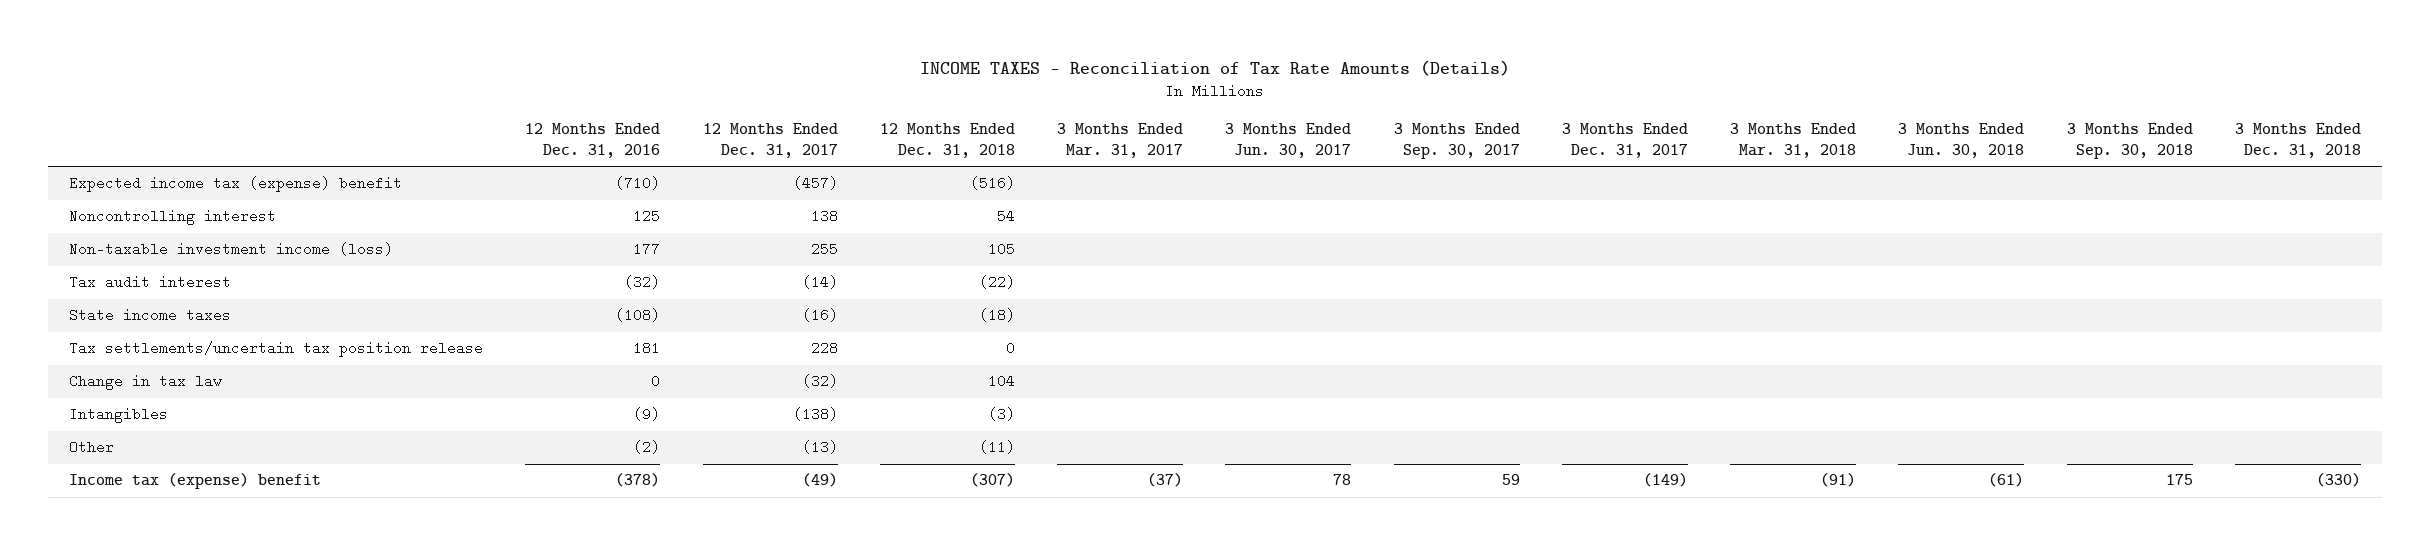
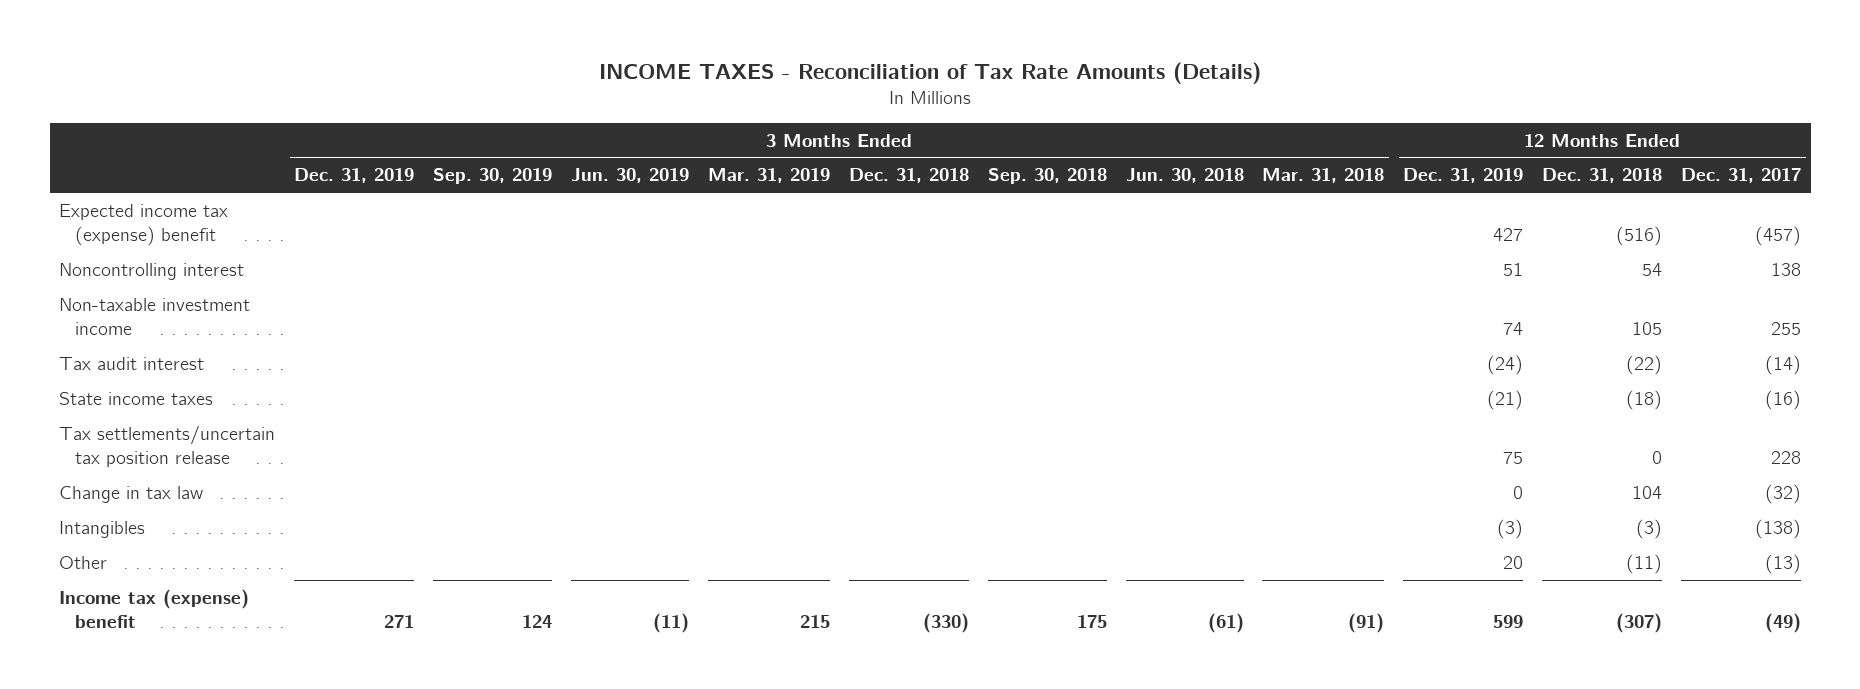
[525,122,661,158] 12 Months Ended Dec. 31, 2016 -> none
[1057,122,1184,158] 3 Months Ended Mar. 31, 2017 -> none
[1225,122,1352,158] 3 Months Ended Jun. 30, 2017 -> none
[1393,122,1520,159] 3 Months Ended Sep. 30, 2017 -> none
[1561,122,1688,158] 3 Months Ended Dec. 31, 2017 -> none
none -> [294,168,415,184] Dec. 31, 2019
none -> [433,168,553,185] Sep. 30, 2019
none -> [571,168,690,184] Jun. 30, 2019
none -> [707,168,830,184] Mar. 31, 2019
none -> [1403,168,1524,184] Dec. 31, 2019
[69,242,394,257] Non-taxable investment income (loss) -> [59,297,251,335] Non-taxable investment income

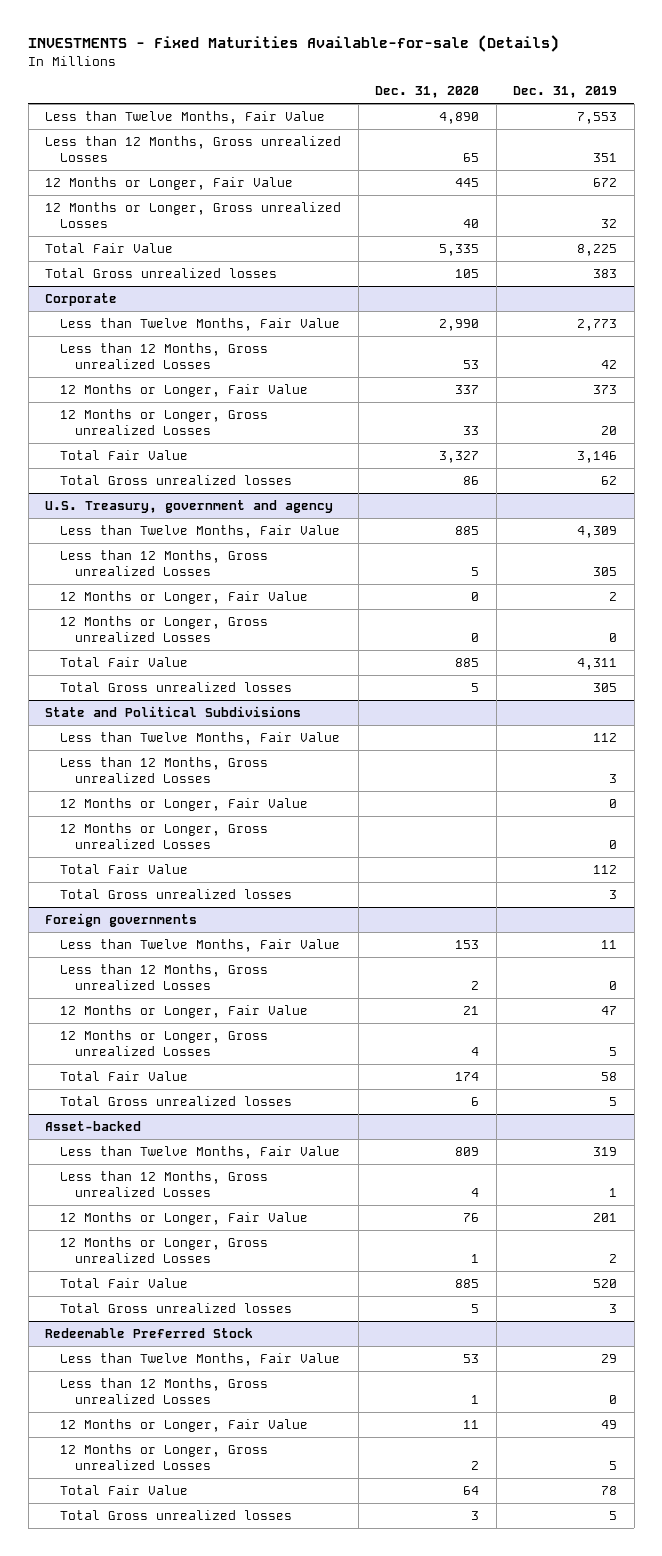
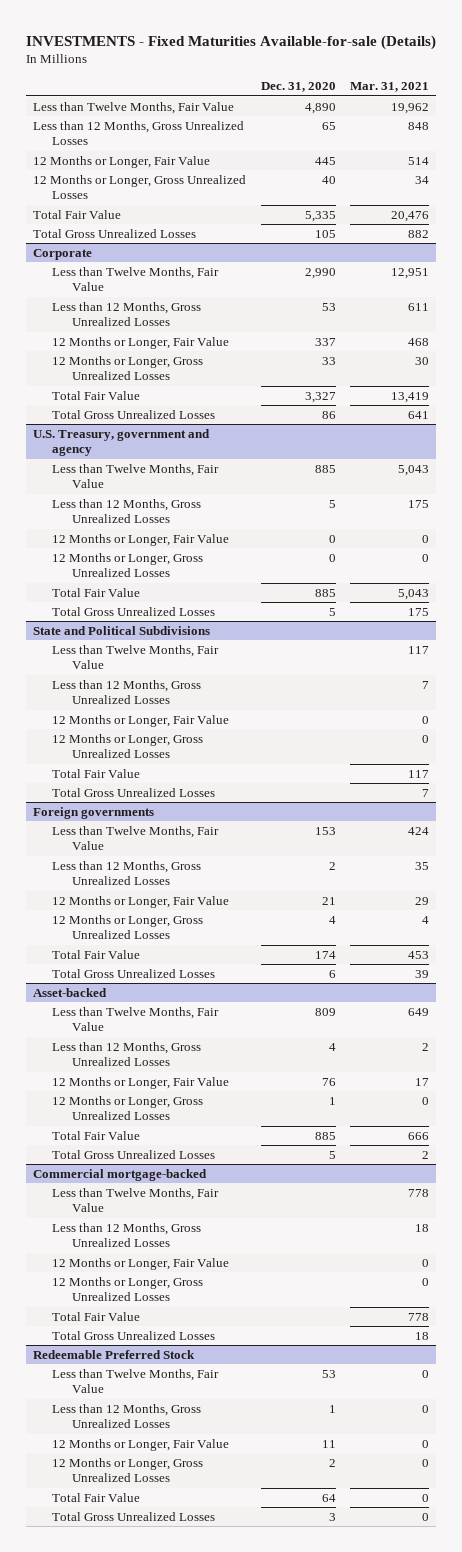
[513,86,618,99] Dec. 31, 2019 -> none
none -> [349,82,429,93] Mar. 31, 2021
[45,135,342,163] Less than 12 Months, Gross unrealized Losses -> [33,120,245,146] Less than 12 Months, Gross Unrealized Losses
[45,201,342,229] 12 Months or Longer, Gross unrealized Losses -> [33,174,247,200] 12 Months or Longer, Gross Unrealized Losses
[45,267,278,278] Total Gross unrealized losses -> [33,228,197,238] Total Gross Unrealized Losses
[60,342,269,370] Less than 12 Months, Gross unrealized Losses -> [52,301,202,327] Less than 12 Months, Gross Unrealized Losses
[60,408,269,436] 12 Months or Longer, Gross unrealized Losses -> [52,355,204,381] 12 Months or Longer, Gross Unrealized Losses
[60,474,293,485] Total Gross unrealized losses -> [52,409,216,419] Total Gross Unrealized Losses
[60,549,269,577] Less than 12 Months, Gross unrealized Losses -> [52,498,202,524] Less than 12 Months, Gross Unrealized Losses
[60,615,269,643] 12 Months or Longer, Gross unrealized Losses -> [52,552,204,578] 12 Months or Longer, Gross Unrealized Losses
[60,681,293,692] Total Gross unrealized losses -> [52,606,216,616] Total Gross Unrealized Losses
[60,756,269,784] Less than 12 Months, Gross unrealized Losses -> [52,679,202,705] Less than 12 Months, Gross Unrealized Losses
[60,822,269,850] 12 Months or Longer, Gross unrealized Losses -> [52,733,204,759] 12 Months or Longer, Gross Unrealized Losses
[60,888,293,899] Total Gross unrealized losses -> [52,787,216,797] Total Gross Unrealized Losses
[60,963,269,991] Less than 12 Months, Gross unrealized Losses -> [52,860,202,886] Less than 12 Months, Gross Unrealized Losses
[60,1029,269,1057] 12 Months or Longer, Gross unrealized Losses -> [52,914,204,940] 12 Months or Longer, Gross Unrealized Losses
[60,1095,293,1106] Total Gross unrealized losses -> [52,968,216,978] Total Gross Unrealized Losses
[60,1170,269,1198] Less than 12 Months, Gross unrealized Losses -> [52,1041,202,1067] Less than 12 Months, Gross Unrealized Losses
[60,1236,269,1264] 12 Months or Longer, Gross unrealized Losses -> [52,1095,204,1121] 12 Months or Longer, Gross Unrealized Losses
[60,1302,293,1313] Total Gross unrealized losses -> [52,1149,216,1159] Total Gross Unrealized Losses
none -> [33,1168,208,1181] Commercial mortgage-backed
none -> [52,1187,220,1213] Less than Twelve Months, Fair Value
none -> [52,1222,202,1248] Less than 12 Months, Gross Unrealized Losses
none -> [52,1257,230,1270] 12 Months or Longer, Fair Value
none -> [52,1276,204,1302] 12 Months or Longer, Gross Unrealized Losses
none -> [52,1311,141,1321] Total Fair Value
none -> [52,1330,216,1340] Total Gross Unrealized Losses
[60,1377,269,1405] Less than 12 Months, Gross unrealized Losses -> [52,1403,202,1429] Less than 12 Months, Gross Unrealized Losses
[60,1443,269,1471] 12 Months or Longer, Gross unrealized Losses -> [52,1457,204,1483] 12 Months or Longer, Gross Unrealized Losses
[60,1509,293,1520] Total Gross unrealized losses -> [52,1511,216,1521] Total Gross Unrealized Losses

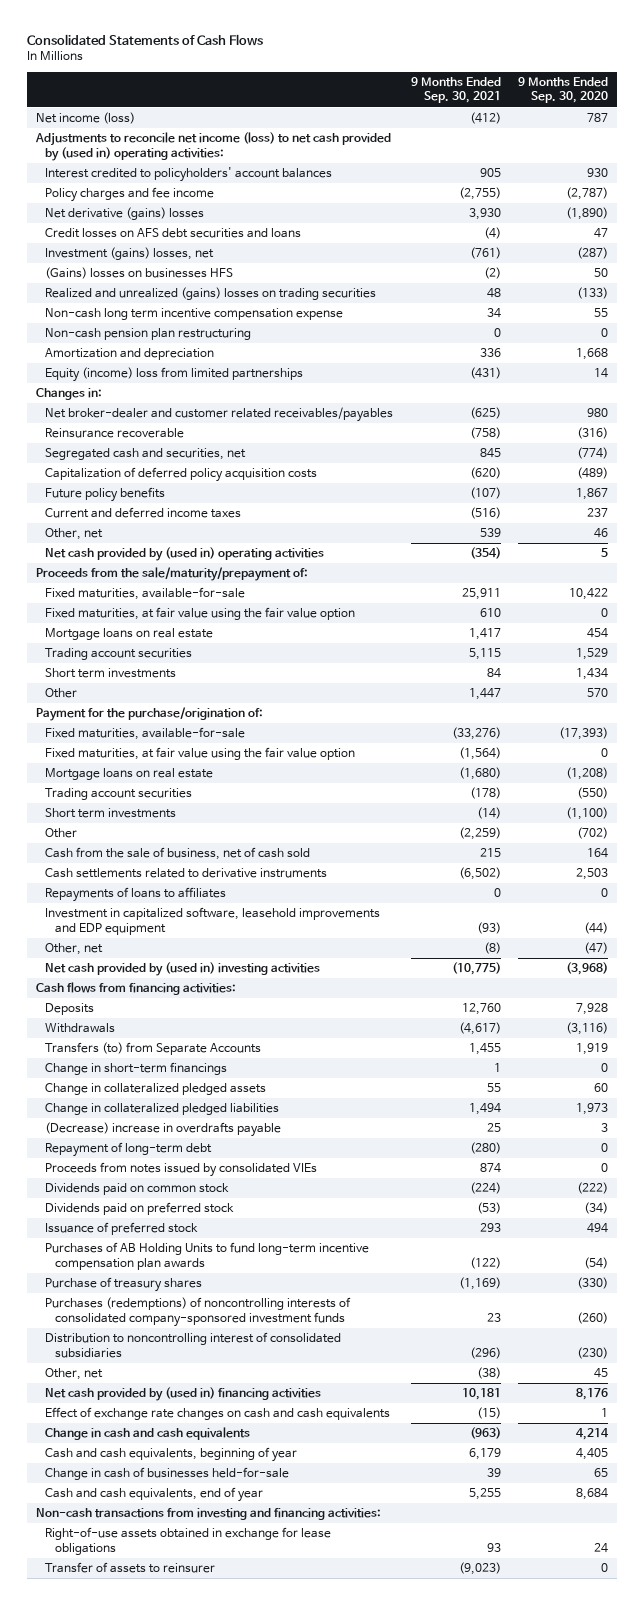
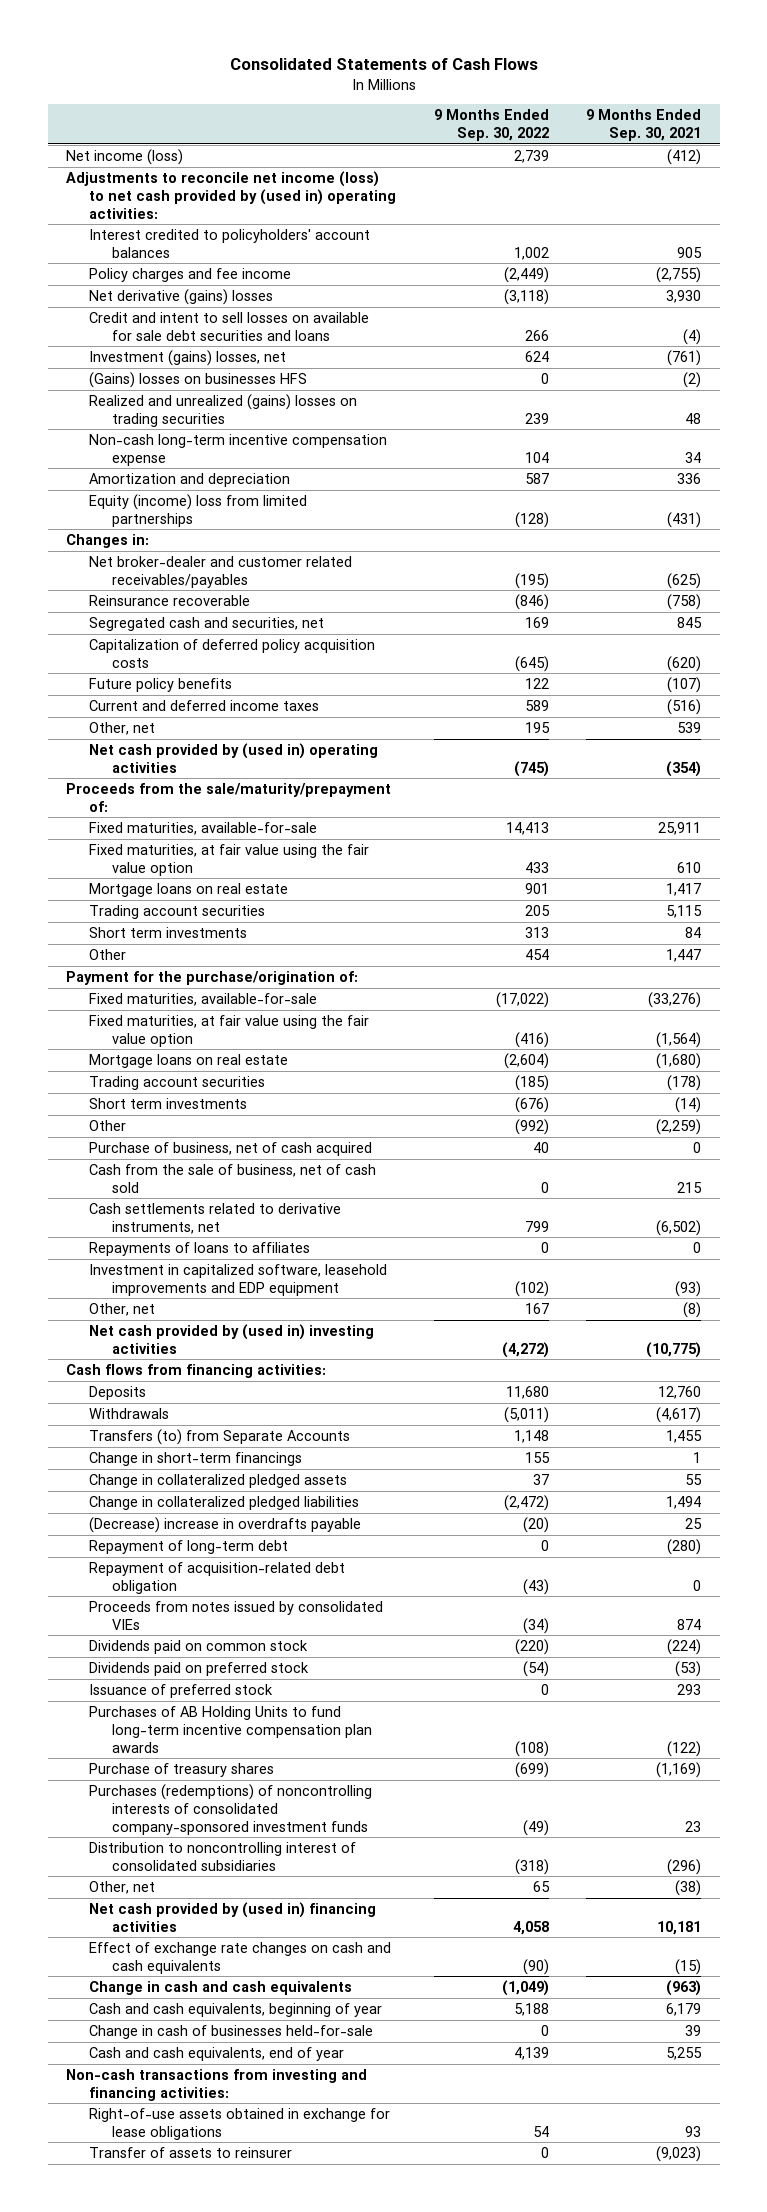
[517,76,608,104] 9 Months Ended Sep. 30, 2020 -> none
none -> [433,109,549,141] 9 Months Ended Sep. 30, 2022
[45,228,302,239] Credit losses on AFS debt securities and loans -> [89,311,370,341] Credit and intent to sell losses on available for sale debt securities and loans
[45,328,252,341] Non-cash pension plan restructuring -> none
[45,308,344,321] Non-cash long term incentive compensation expense -> [89,433,388,466] Non-cash long-term incentive compensation expense
none -> [89,1141,373,1156] Purchase of business, net of cash acquired
[45,868,328,879] Cash settlements related to derivative instruments -> [89,1202,342,1234] Cash settlements related to derivative instruments, net
none -> [89,1561,346,1594] Repayment of acquisition-related debt obligation

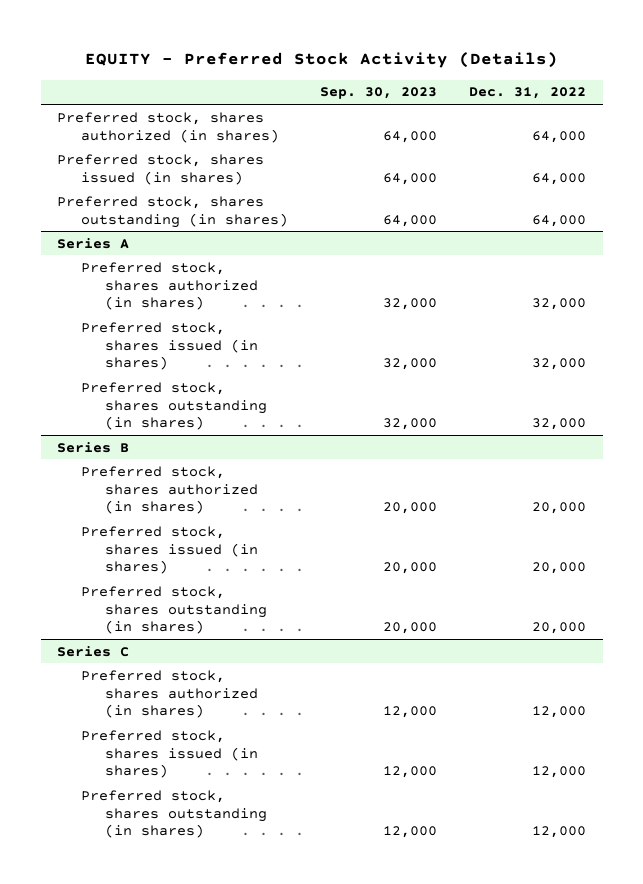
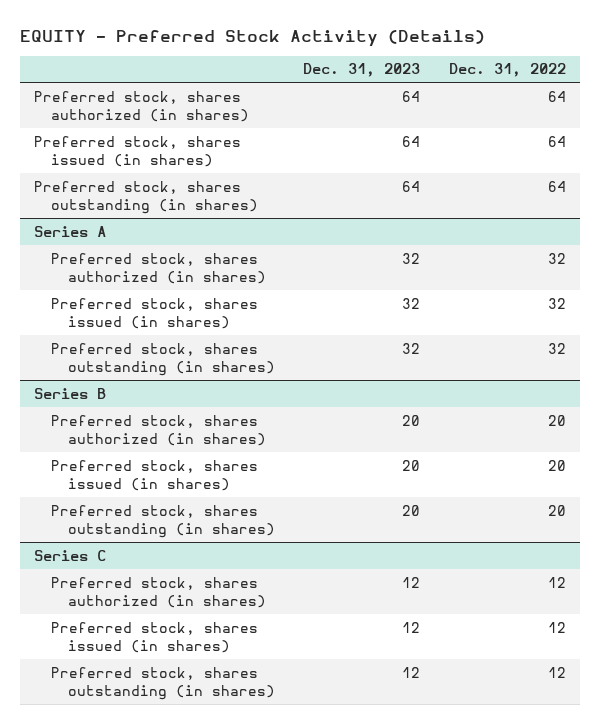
[320,87,438,100] Sep. 30, 2023 -> none
none -> [303,63,421,78] Dec. 31, 2023
[532,130,587,143] 64,000 -> [547,90,566,102] 64
[532,172,587,185] 64,000 -> [547,135,566,147] 64
[532,214,587,227] 64,000 -> [547,180,566,192] 64
[532,298,587,311] 32,000 -> [547,252,566,264] 32
[532,358,587,371] 32,000 -> [547,297,566,309] 32
[532,418,587,431] 32,000 -> [547,342,566,354] 32
[532,502,587,515] 20,000 -> [547,414,566,426] 20
[532,562,587,575] 20,000 -> [547,459,566,471] 20
[532,622,587,635] 20,000 -> [547,504,566,516] 20
[532,706,587,719] 12,000 -> [547,576,566,588] 12
[532,766,587,779] 12,000 -> [547,621,566,633] 12
[532,826,587,839] 12,000 -> [547,666,566,678] 12

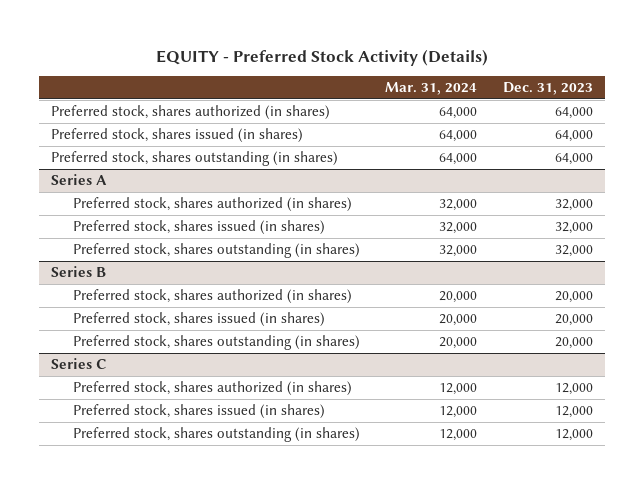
[448,63,566,78] Dec. 31, 2022 -> none
none -> [385,82,478,96] Mar. 31, 2024
[402,90,421,102] 64 -> [554,107,593,120] 64,000
[402,135,421,147] 64 -> [554,130,593,143] 64,000
[402,180,421,192] 64 -> [554,153,593,166] 64,000
[402,252,421,264] 32 -> [554,199,593,212] 32,000
[402,297,421,309] 32 -> [554,222,593,235] 32,000
[402,342,421,354] 32 -> [554,245,593,258] 32,000
[402,414,421,426] 20 -> [554,291,593,304] 20,000
[402,459,421,471] 20 -> [554,314,593,327] 20,000
[402,504,421,516] 20 -> [554,337,593,350] 20,000
[402,576,421,588] 12 -> [554,383,593,396] 12,000
[402,621,421,633] 12 -> [554,406,593,419] 12,000
[402,666,421,678] 12 -> [554,429,593,442] 12,000

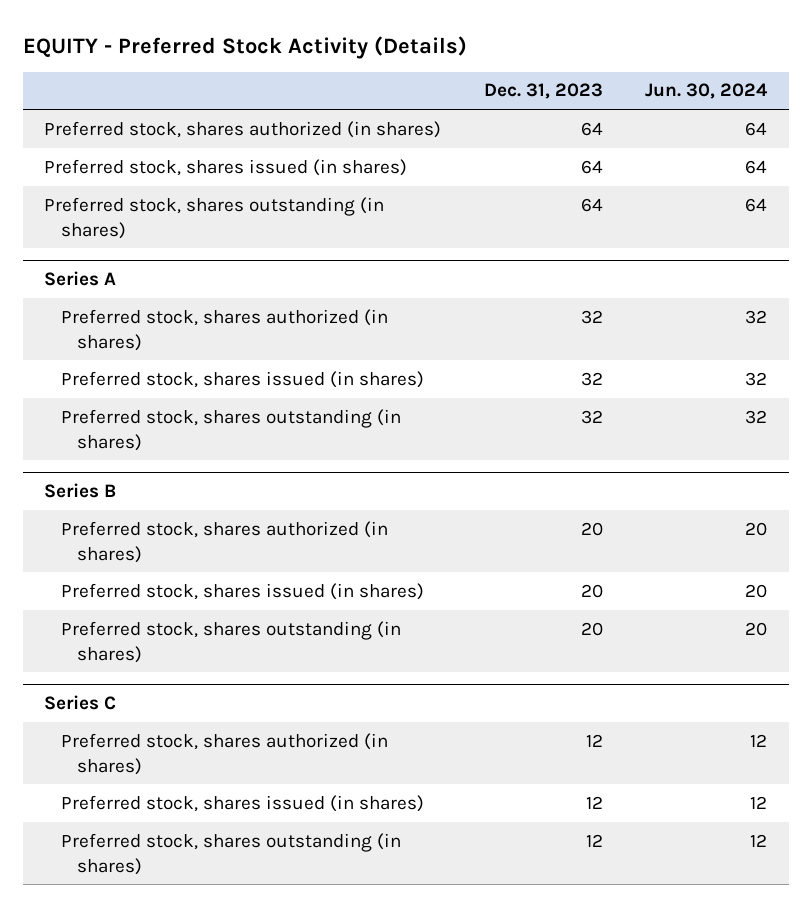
[385,82,478,96] Mar. 31, 2024 -> none
none -> [645,83,769,100] Jun. 30, 2024
[554,107,593,120] 64,000 -> [580,121,603,136] 64
[554,130,593,143] 64,000 -> [580,159,603,174] 64
[554,153,593,166] 64,000 -> [580,197,603,212] 64
[554,199,593,212] 32,000 -> [580,309,603,324] 32
[554,222,593,235] 32,000 -> [580,371,603,386] 32
[554,245,593,258] 32,000 -> [580,409,603,424] 32
[554,291,593,304] 20,000 -> [580,521,603,536] 20
[554,314,593,327] 20,000 -> [580,583,603,598] 20
[554,337,593,350] 20,000 -> [580,621,603,636] 20
[554,383,593,396] 12,000 -> [585,733,603,747] 12
[554,406,593,419] 12,000 -> [585,795,603,809] 12
[554,429,593,442] 12,000 -> [585,833,603,847] 12

